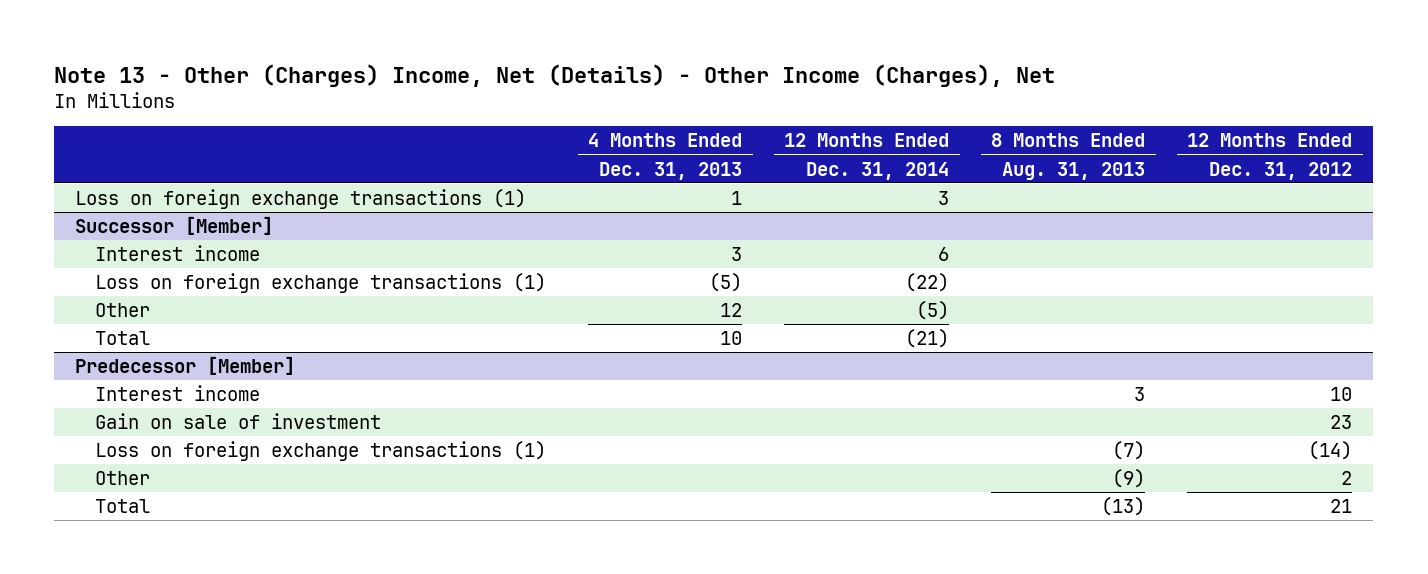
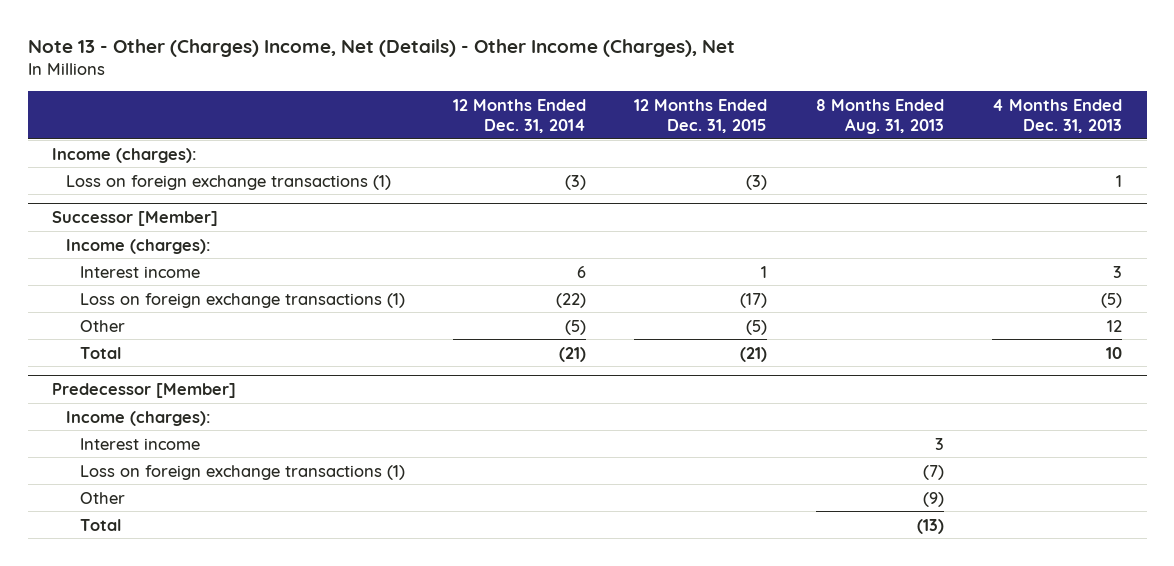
[1209,161,1353,180] Dec. 31, 2012 -> none
none -> [634,98,768,133] 12 Months Ended Dec. 31, 2015
none -> [51,147,197,163] Income (charges):
[938,190,950,205] 3 -> [564,174,586,190] (3)
none -> [65,238,211,254] Income (charges):
none -> [65,410,211,426] Income (charges):
[94,412,381,429] Gain on sale of investment -> none

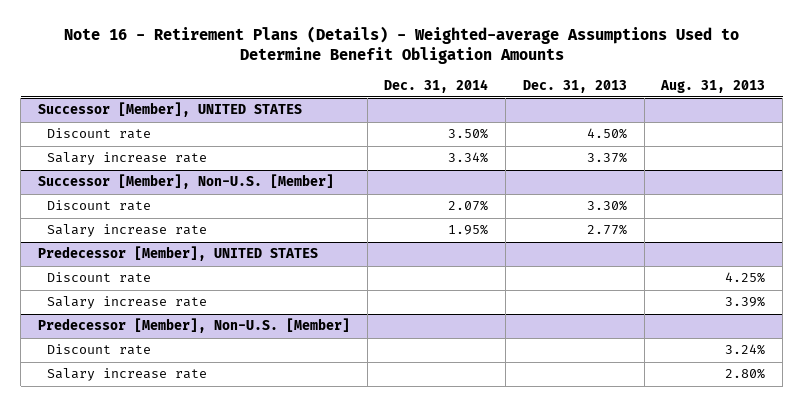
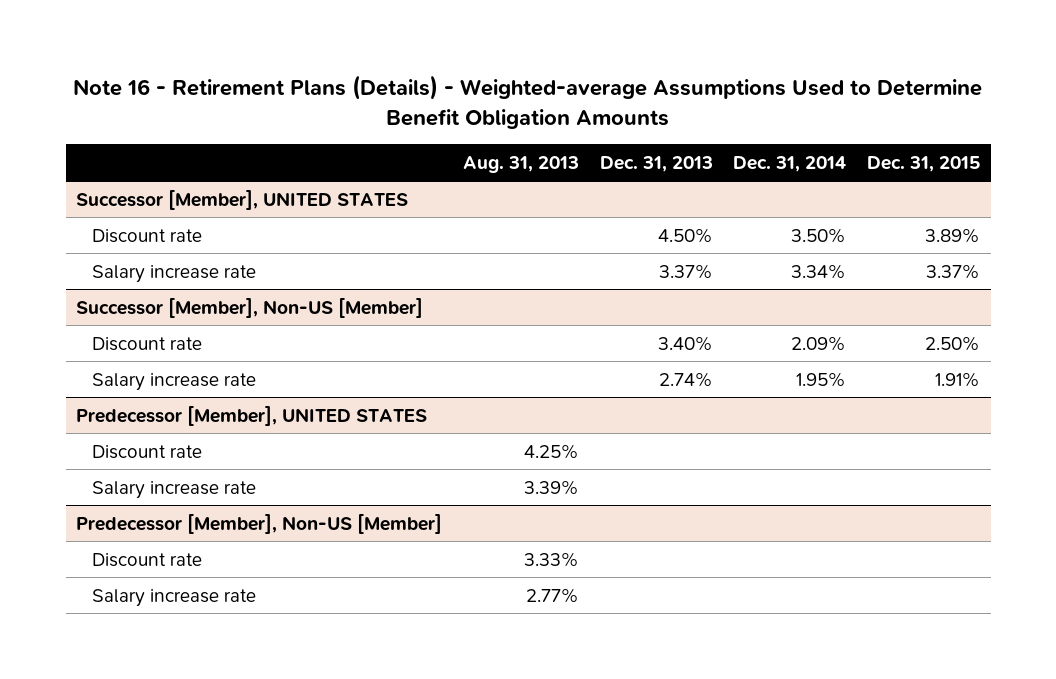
none -> [867,155,981,172] Dec. 31, 2015
[37,174,334,190] Successor [Member], Non-U.S. [Member] -> [76,297,424,318] Successor [Member], Non-US [Member]
[448,200,489,212] 2.07% -> [791,335,847,351] 2.09%
[586,200,627,212] 3.30% -> [657,335,713,351] 3.40%
[586,224,627,236] 2.77% -> [658,371,713,387] 2.74%
[37,318,350,334] Predecessor [Member], Non-U.S. [Member] -> [76,513,443,534] Predecessor [Member], Non-US [Member]
[725,344,766,356] 3.24% -> [523,551,579,567] 3.33%
[725,368,766,380] 2.80% -> [525,587,579,603] 2.77%

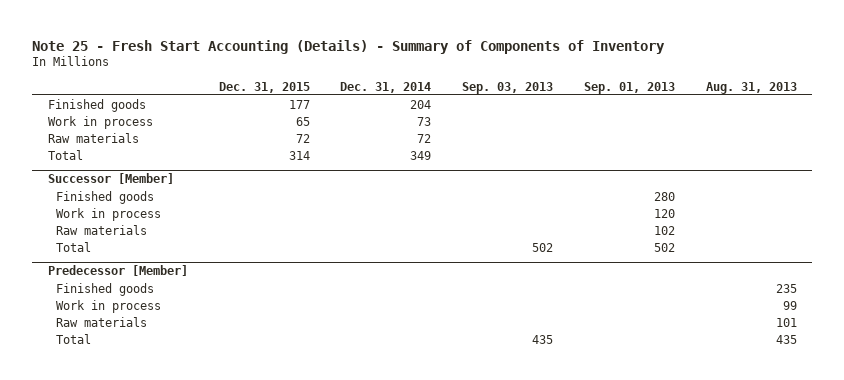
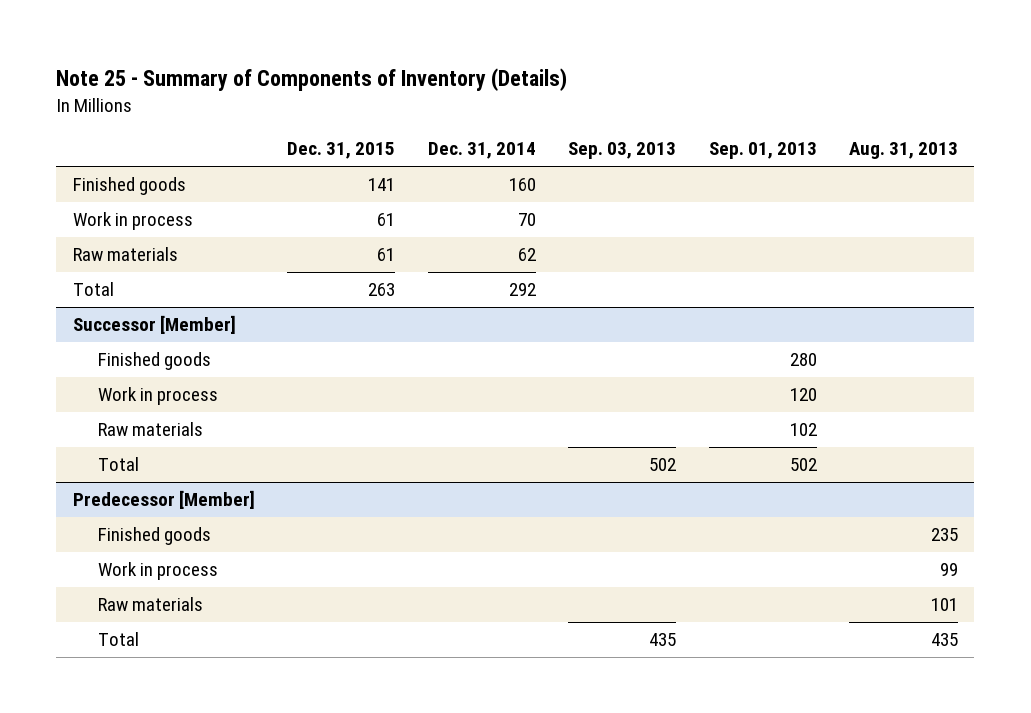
[32,39,666,54] Note 25 - Fresh Start Accounting (Details) - Summary of Components of Inventory -> [56,67,568,91] Note 25 - Summary of Components of Inventory (Details)
[288,99,310,109] 177 -> [368,178,396,192] 141
[410,99,432,109] 204 -> [508,178,536,192] 160
[295,116,310,126] 65 -> [377,213,396,227] 61
[417,116,432,126] 73 -> [517,213,536,227] 70
[295,133,310,143] 72 -> [377,248,396,262] 61
[417,133,432,143] 72 -> [517,248,536,262] 62
[288,150,310,160] 314 -> [368,283,396,297] 263
[410,150,432,160] 349 -> [508,283,536,297] 292

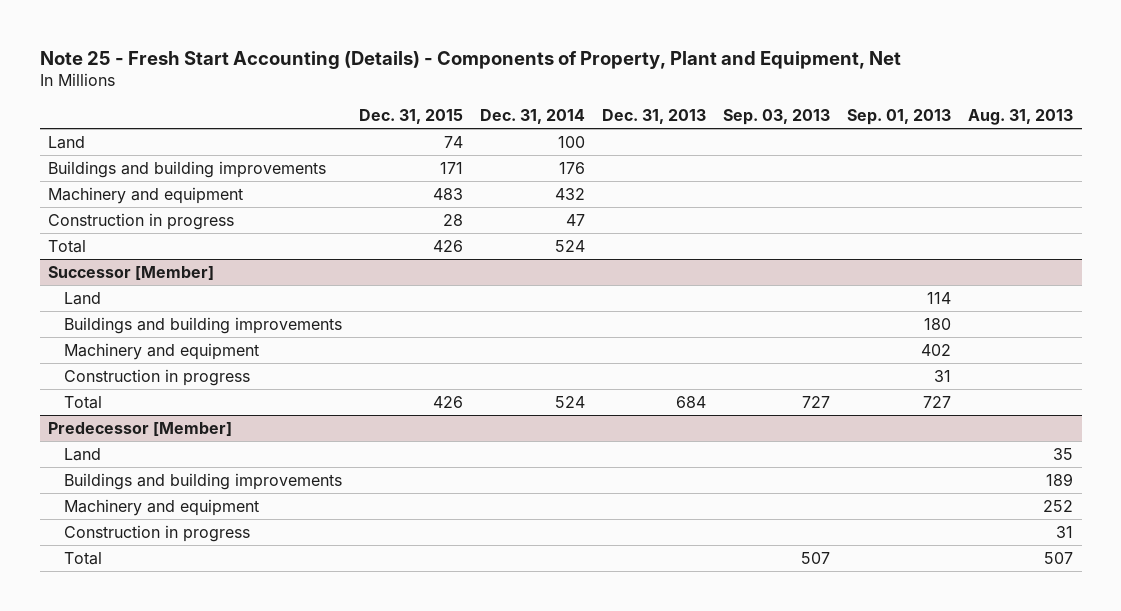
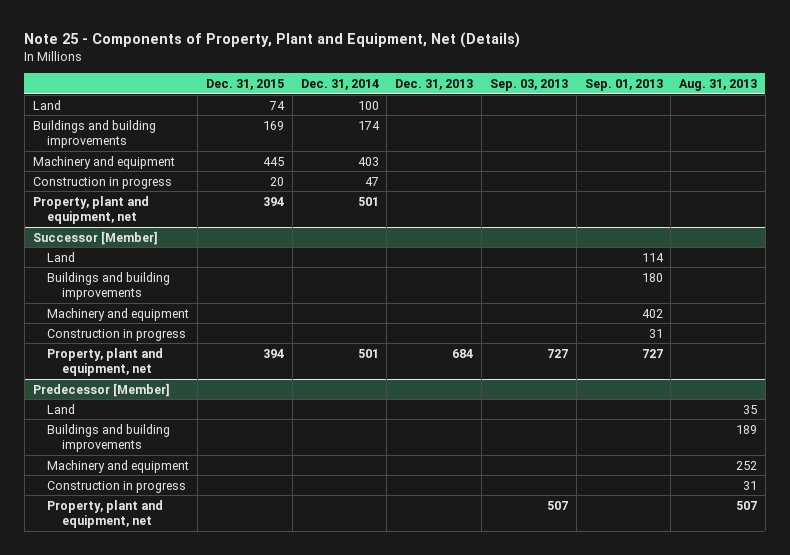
[39,50,901,69] Note 25 - Fresh Start Accounting (Details) - Components of Property, Plant and Equipment, Net -> [24,31,521,48] Note 25 - Components of Property, Plant and Equipment, Net (Details)
[48,239,87,253] Total -> none
[440,161,464,174] 171 -> [263,120,285,130] 169
[559,161,586,174] 176 -> [357,120,380,130] 174
[433,187,464,200] 483 -> [263,156,285,166] 445
[555,187,586,200] 432 -> [357,156,379,166] 403
[443,213,464,226] 28 -> [270,176,285,186] 20
none -> [32,195,149,225] Property, plant and equipment, net
[63,395,102,409] Total -> none
none -> [47,347,164,377] Property, plant and equipment, net
[63,551,102,565] Total -> [47,499,164,529] Property, plant and equipment, net

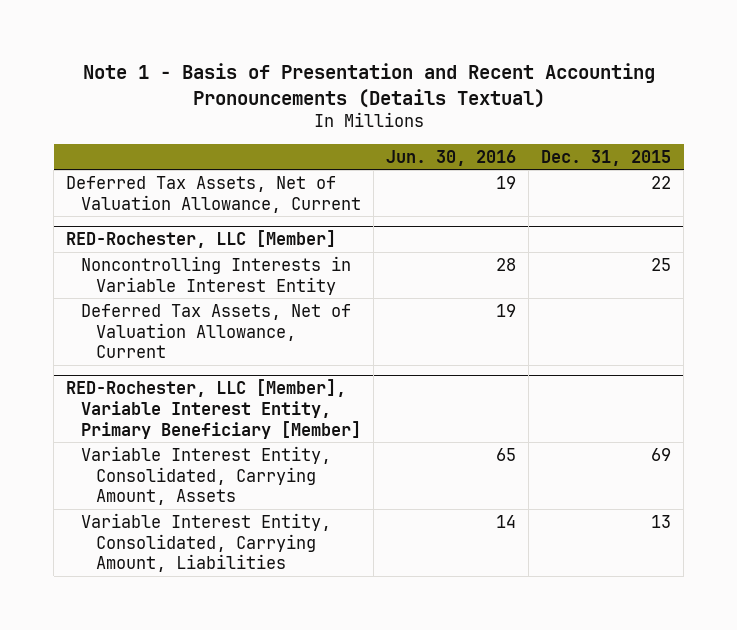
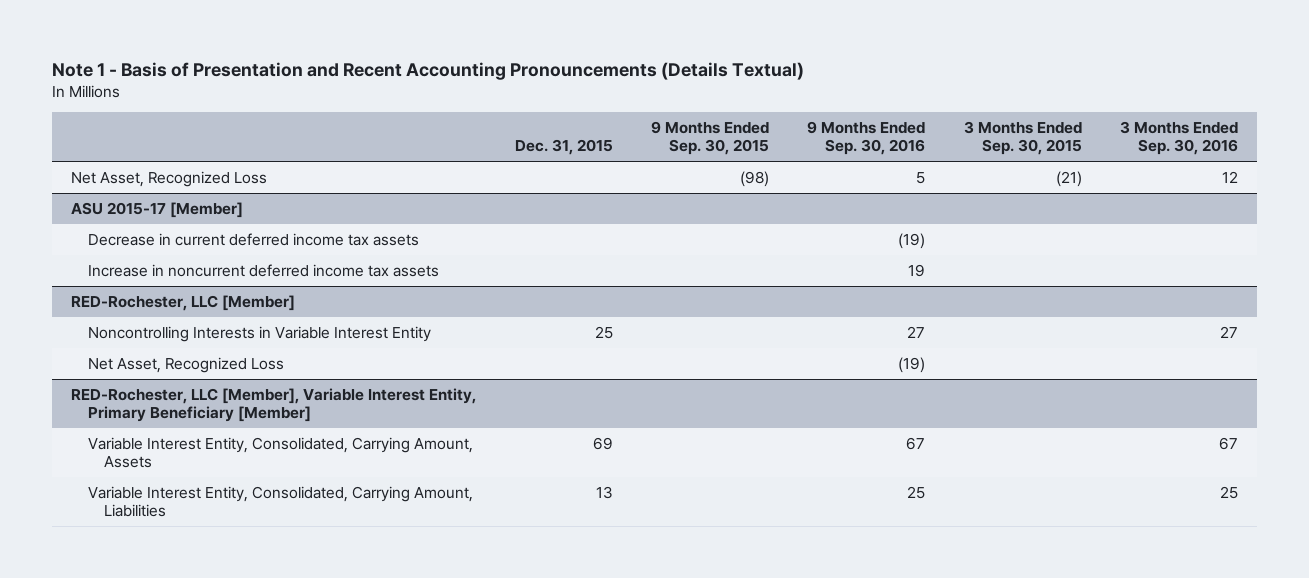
[386,149,517,166] Jun. 30, 2016 -> none
none -> [650,121,769,156] 9 Months Ended Sep. 30, 2015
none -> [807,121,926,156] 9 Months Ended Sep. 30, 2016
none -> [963,121,1082,156] 3 Months Ended Sep. 30, 2015
none -> [1119,121,1238,156] 3 Months Ended Sep. 30, 2016
[66,175,361,213] Deferred Tax Assets, Net of Valuation Allowance, Current -> none
none -> [71,170,268,187] Net Asset, Recognized Loss
none -> [71,201,244,218] ASU 2015-17 [Member]
none -> [87,232,419,246] Decrease in current deferred income tax assets
none -> [87,263,439,277] Increase in noncurrent deferred income tax assets
[80,303,351,359] Deferred Tax Assets, Net of Valuation Allowance, Current -> none
none -> [87,356,284,373] Net Asset, Recognized Loss

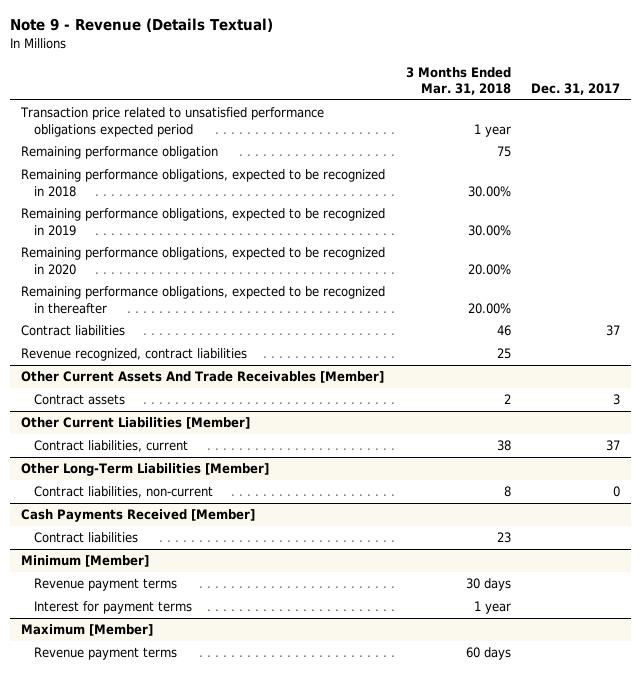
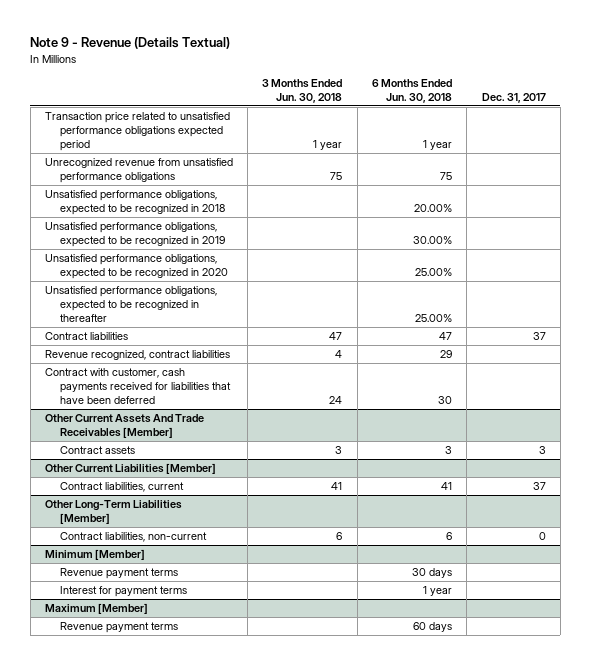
[405,66,511,96] 3 Months Ended Mar. 31, 2018 -> none
none -> [262,78,343,103] 3 Months Ended Jun. 30, 2018
none -> [371,78,452,103] 6 Months Ended Jun. 30, 2018
[20,146,218,160] Remaining performance obligation -> [44,158,233,183] Unrecognized revenue from unsatisfied performance obligations
[20,169,385,197] Remaining performance obligations, expected to be recognized in 2018 -> [44,190,225,215] Unsatisfied performance obligations, expected to be recognized in 2018
[20,208,385,236] Remaining performance obligations, expected to be recognized in 2019 -> [44,222,225,247] Unsatisfied performance obligations, expected to be recognized in 2019
[20,247,385,275] Remaining performance obligations, expected to be recognized in 2020 -> [44,254,228,279] Unsatisfied performance obligations, expected to be recognized in 2020
[20,286,385,314] Remaining performance obligations, expected to be recognized in thereafter -> [44,286,217,322] Unsatisfied performance obligations, expected to be recognized in thereafter
none -> [44,368,231,404] Contract with customer, cash payments received for liabilities that have been deferred
[20,509,255,523] Cash Payments Received [Member] -> none
[34,532,139,544] Contract liabilities -> none

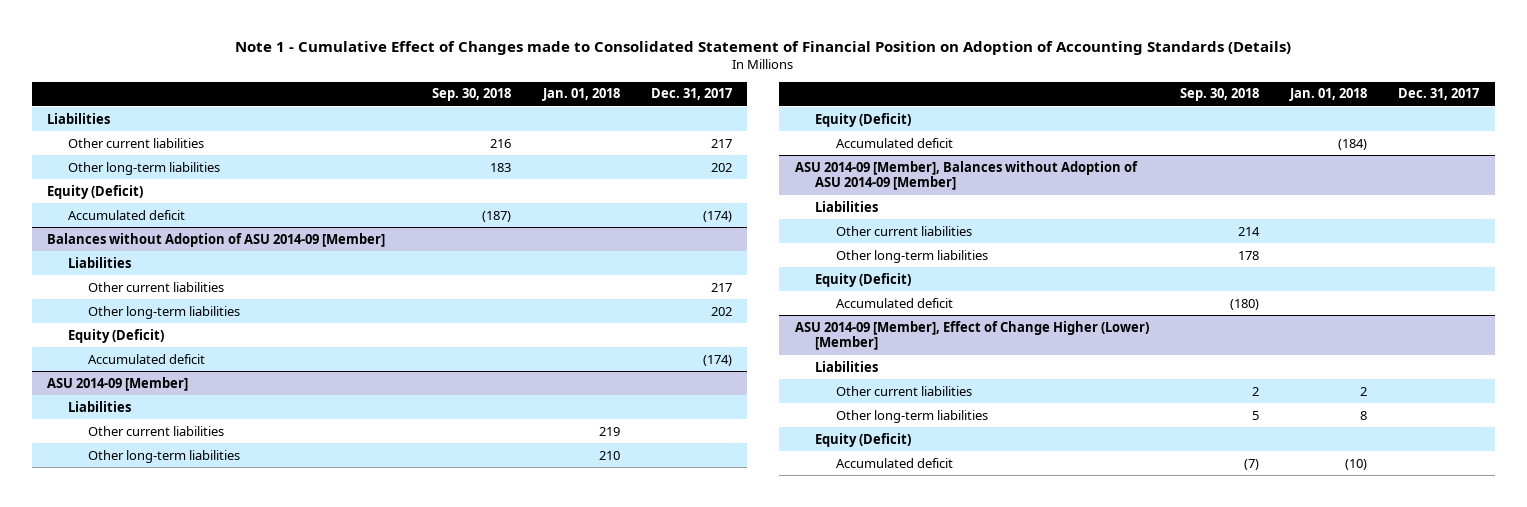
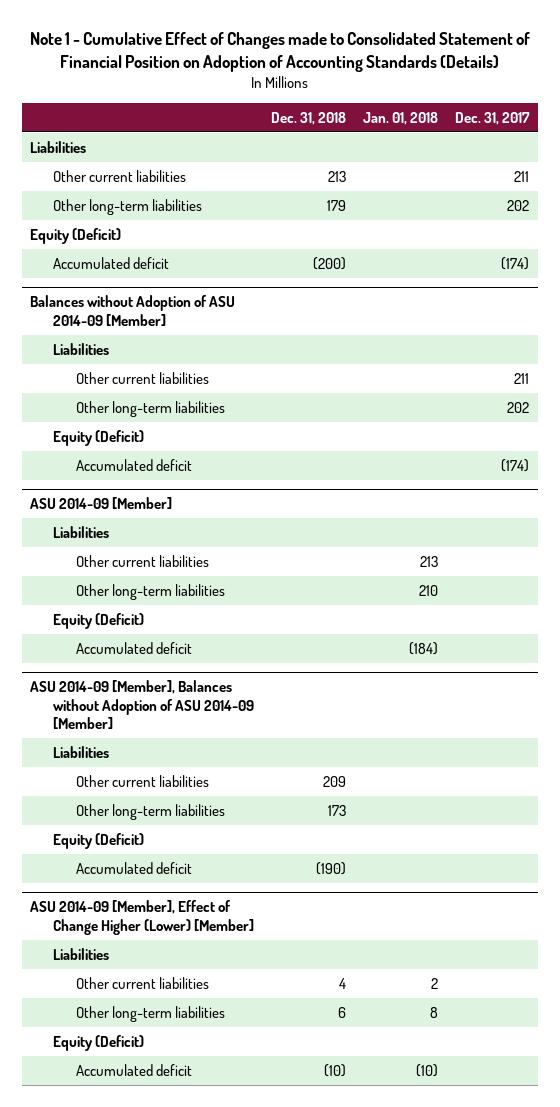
[432,88,512,102] Sep. 30, 2018 -> none
none -> [271,111,347,125] Dec. 31, 2018
[710,138,732,148] 217 -> [514,170,530,182] 211
[710,282,732,292] 217 -> [514,372,530,384] 211
[598,426,620,436] 219 -> [420,555,439,567] 213

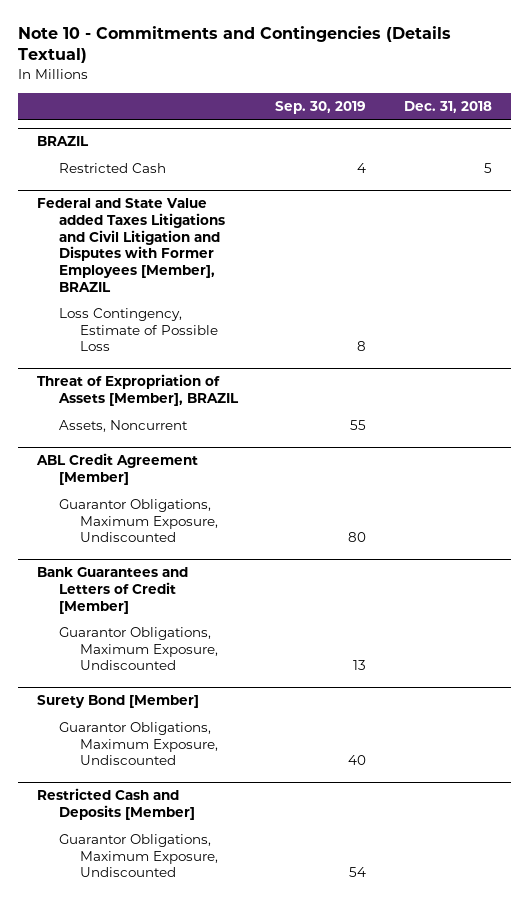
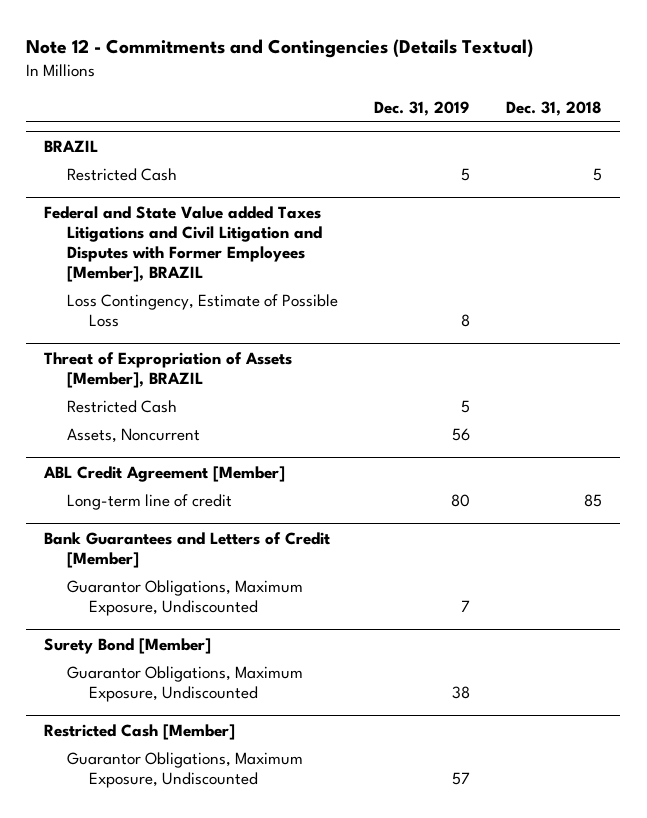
[17,26,451,64] Note 10 - Commitments and Contingencies (Details Textual) -> [26,38,534,58] Note 12 - Commitments and Contingencies (Details Textual)
[275,100,367,114] Sep. 30, 2019 -> none
none -> [373,100,470,116] Dec. 31, 2019
none -> [66,399,177,413] Restricted Cash
[58,499,219,543] Guarantor Obligations, Maximum Exposure, Undiscounted -> none
none -> [66,493,232,510] Long-term line of credit
[36,788,195,821] Restricted Cash and Deposits [Member] -> none
[58,834,219,878] Guarantor Obligations, Maximum Exposure, Undiscounted -> none
none -> [44,723,236,740] Restricted Cash [Member]
none -> [66,751,303,788] Guarantor Obligations, Maximum Exposure, Undiscounted

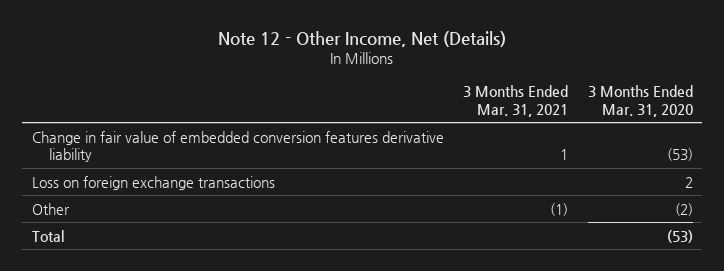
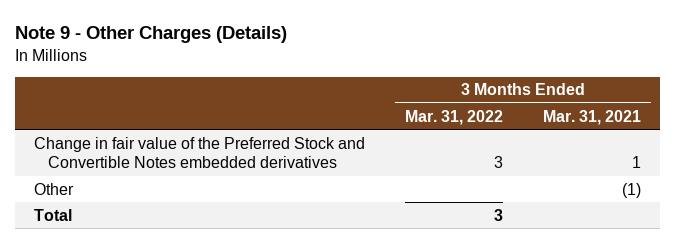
[218,31,507,48] Note 12 - Other Income, Net (Details) -> [14,26,287,44] Note 9 - Other Charges (Details)
[587,84,693,117] 3 Months Ended Mar. 31, 2020 -> none
none -> [405,109,504,125] Mar. 31, 2022
[31,175,275,190] Loss on foreign exchange transactions -> none
[31,130,444,163] Change in fair value of embedded conversion features derivative liability -> [34,136,366,168] Change in fair value of the Preferred Stock and Convertible Notes embedded derivatives

